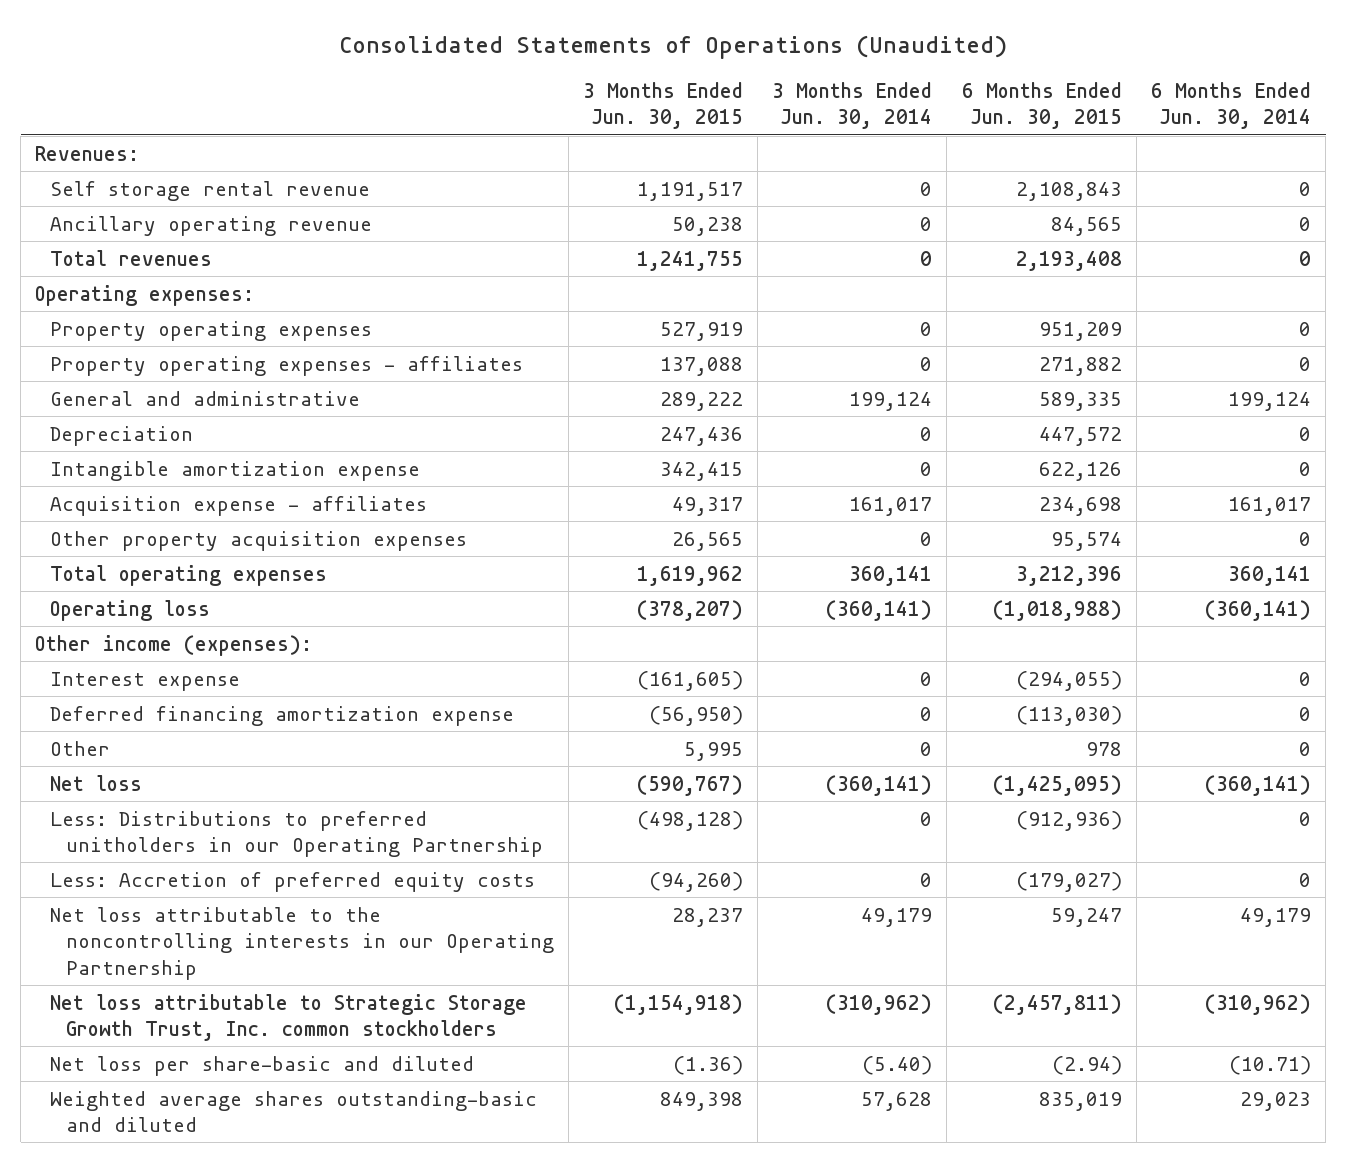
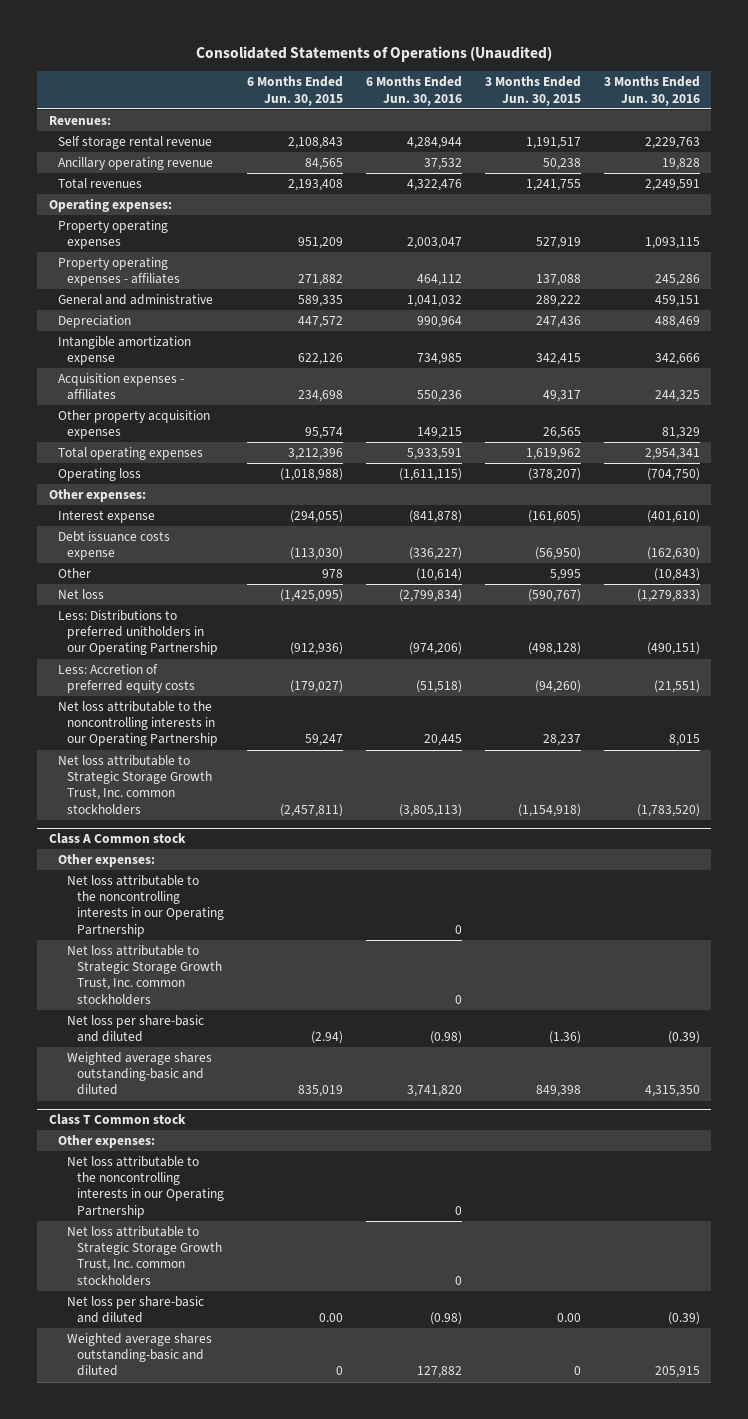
[772,81,933,130] 3 Months Ended Jun. 30, 2014 -> none
[1150,81,1311,130] 6 Months Ended Jun. 30, 2014 -> none
none -> [365,76,462,106] 6 Months Ended Jun. 30, 2016
none -> [603,76,700,106] 3 Months Ended Jun. 30, 2016
[50,495,428,516] Acquisition expense - affiliates -> [58,373,185,401] Acquisition expenses - affiliates
[35,634,313,656] Other income (expenses): -> [48,489,146,503] Other expenses:
[50,705,515,726] Deferred financing amortization expense -> [58,531,171,561] Debt issuance costs expense
none -> [48,833,186,845] Class A Common stock
none -> [58,854,156,868] Other expenses:
none -> [67,875,224,937] Net loss attributable to the noncontrolling interests in our Operating Partnership
none -> [67,945,222,1005] Net loss attributable to Strategic Storage Growth Trust, Inc. common stockholders
none -> [48,1114,186,1126] Class T Common stock
none -> [58,1135,156,1149] Other expenses:
none -> [67,1156,224,1218] Net loss attributable to the noncontrolling interests in our Operating Partnership
none -> [67,1226,222,1286] Net loss attributable to Strategic Storage Growth Trust, Inc. common stockholders
none -> [67,1296,205,1324] Net loss per share-basic and diluted
none -> [67,1333,213,1377] Weighted average shares outstanding-basic and diluted

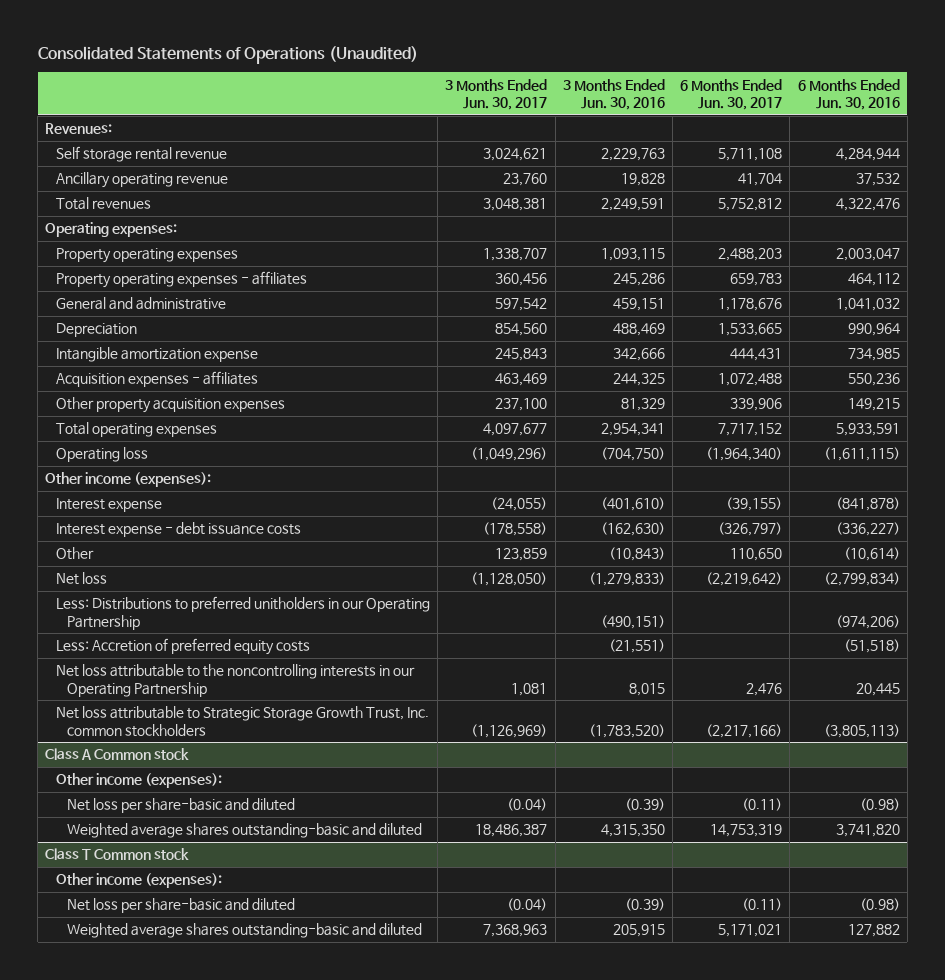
[246,76,343,106] 6 Months Ended Jun. 30, 2015 -> none
[484,76,581,106] 3 Months Ended Jun. 30, 2015 -> none
none -> [445,78,548,111] 3 Months Ended Jun. 30, 2017
none -> [680,78,783,111] 6 Months Ended Jun. 30, 2017
[48,489,146,503] Other expenses: -> [45,472,212,488] Other income (expenses):
[58,531,171,561] Debt issuance costs expense -> [55,522,301,538] Interest expense - debt issuance costs
[67,875,224,937] Net loss attributable to the noncontrolling interests in our Operating Partnership -> none
[67,945,222,1005] Net loss attributable to Strategic Storage Growth Trust, Inc. common stockholders -> none
[58,854,156,868] Other expenses: -> [55,773,222,789] Other income (expenses):
[67,1156,224,1218] Net loss attributable to the noncontrolling interests in our Operating Partnership -> none
[67,1226,222,1286] Net loss attributable to Strategic Storage Growth Trust, Inc. common stockholders -> none
[58,1135,156,1149] Other expenses: -> [55,873,222,889] Other income (expenses):

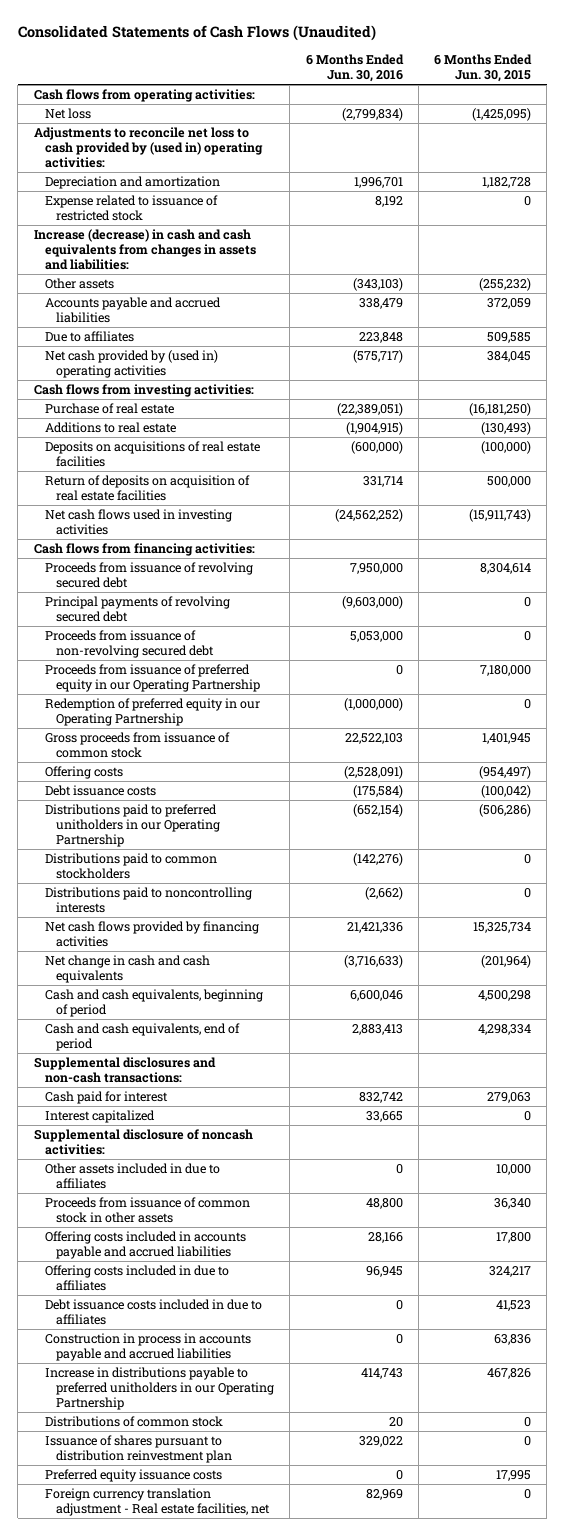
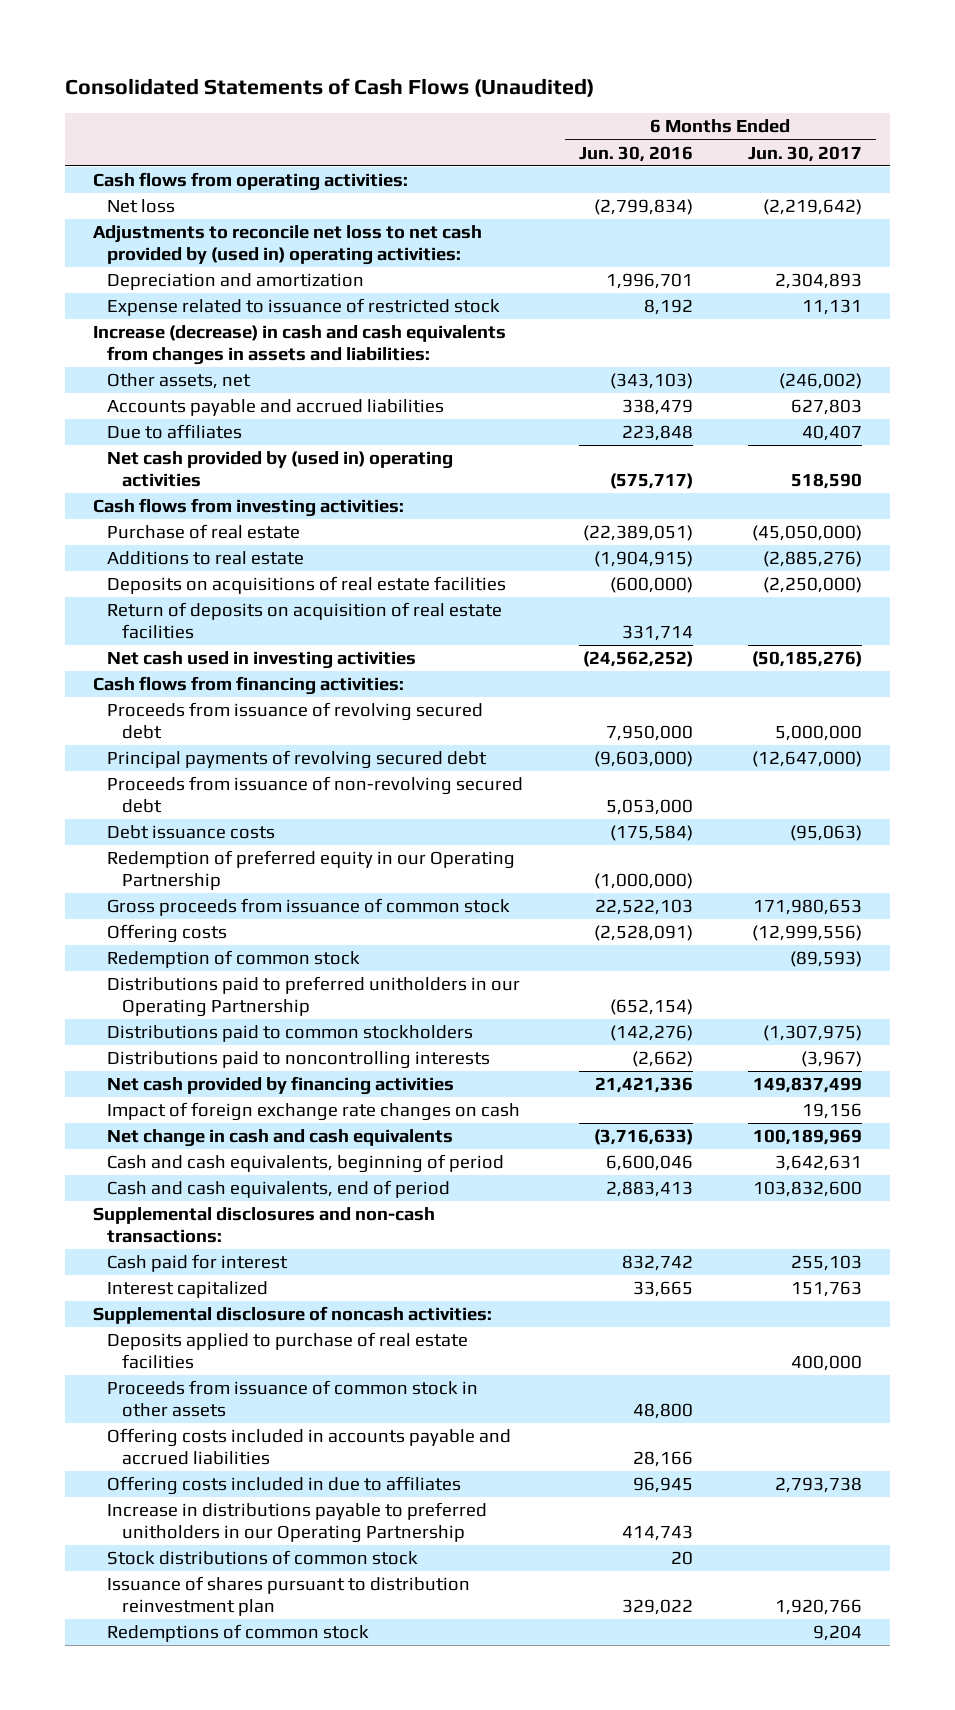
[434,54,533,83] 6 Months Ended Jun. 30, 2015 -> none
none -> [747,145,862,162] Jun. 30, 2017
[33,127,263,168] Adjustments to reconcile net loss to cash provided by (used in) operating activities: -> [92,225,482,265] Adjustments to reconcile net loss to net cash provided by (used in) operating activities:
[44,278,114,290] Other assets -> [107,373,252,390] Other assets, net
[44,509,232,536] Net cash flows used in investing activities -> [107,651,417,670] Net cash used in investing activities
[44,664,261,693] Proceeds from issuance of preferred equity in our Operating Partnership -> none
[44,785,156,797] Debt issuance costs -> [107,825,276,840] Debt issuance costs
none -> [107,950,361,969] Redemption of common stock
[44,921,259,948] Net cash flows provided by financing activities -> [107,1076,455,1096] Net cash provided by financing activities
none -> [107,1102,521,1122] Impact of foreign exchange rate changes on cash
[44,1163,220,1190] Other assets included in due to affiliates -> none
none -> [107,1332,469,1369] Deposits applied to purchase of real estate facilities
[44,1299,262,1326] Debt issuance costs included in due to affiliates -> none
[44,1333,251,1362] Construction in process in accounts payable and accrued liabilities -> none
[44,1416,223,1428] Distributions of common stock -> [107,1550,419,1566] Stock distributions of common stock
[44,1469,222,1483] Preferred equity issuance costs -> none
[44,1488,271,1517] Foreign currency translation adjustment - Real estate facilities, net -> none
none -> [107,1624,370,1643] Redemptions of common stock

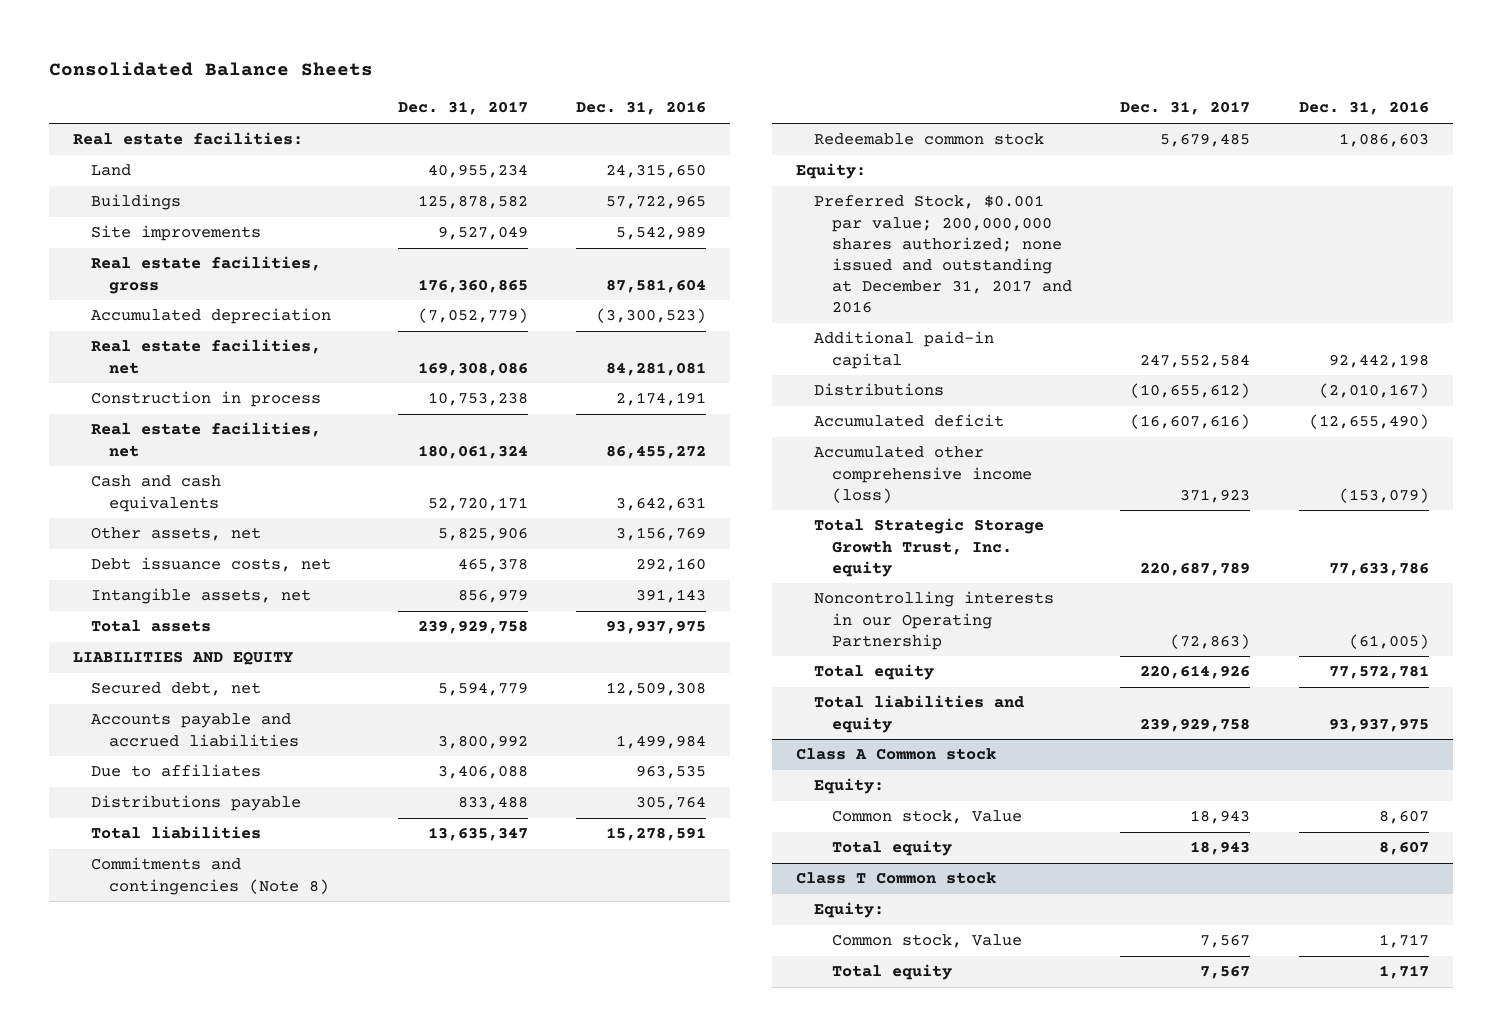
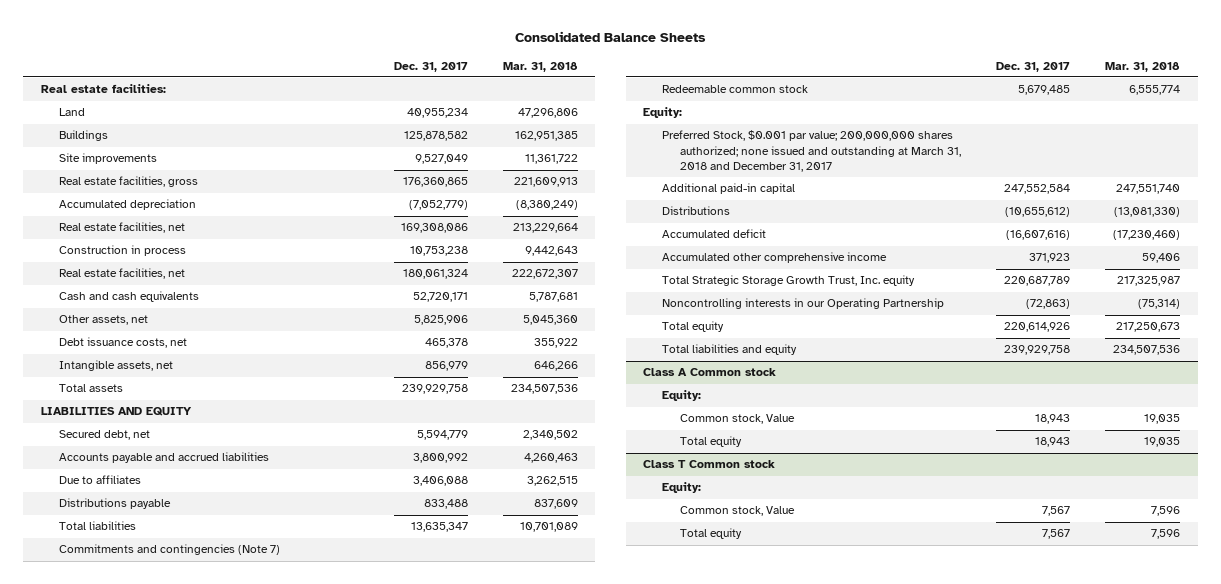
[575,101,706,116] Dec. 31, 2016 -> none
none -> [502,61,578,72] Mar. 31, 2018
[91,857,330,895] Commitments and contingencies (Note 8) -> [59,544,281,556] Commitments and contingencies (Note 7)
[814,195,1073,314] Preferred Stock, $0.001 par value; 200,000,000 shares authorized; none issued and outstanding at December 31, 2017 and 2016 -> [661,130,962,173] Preferred Stock, $0.001 par value; 200,000,000 shares authorized; none issued and outstanding at March 31, 2018 and December 31, 2017
[814,446,1033,503] Accumulated other comprehensive income (loss) -> [661,252,887,264] Accumulated other comprehensive income

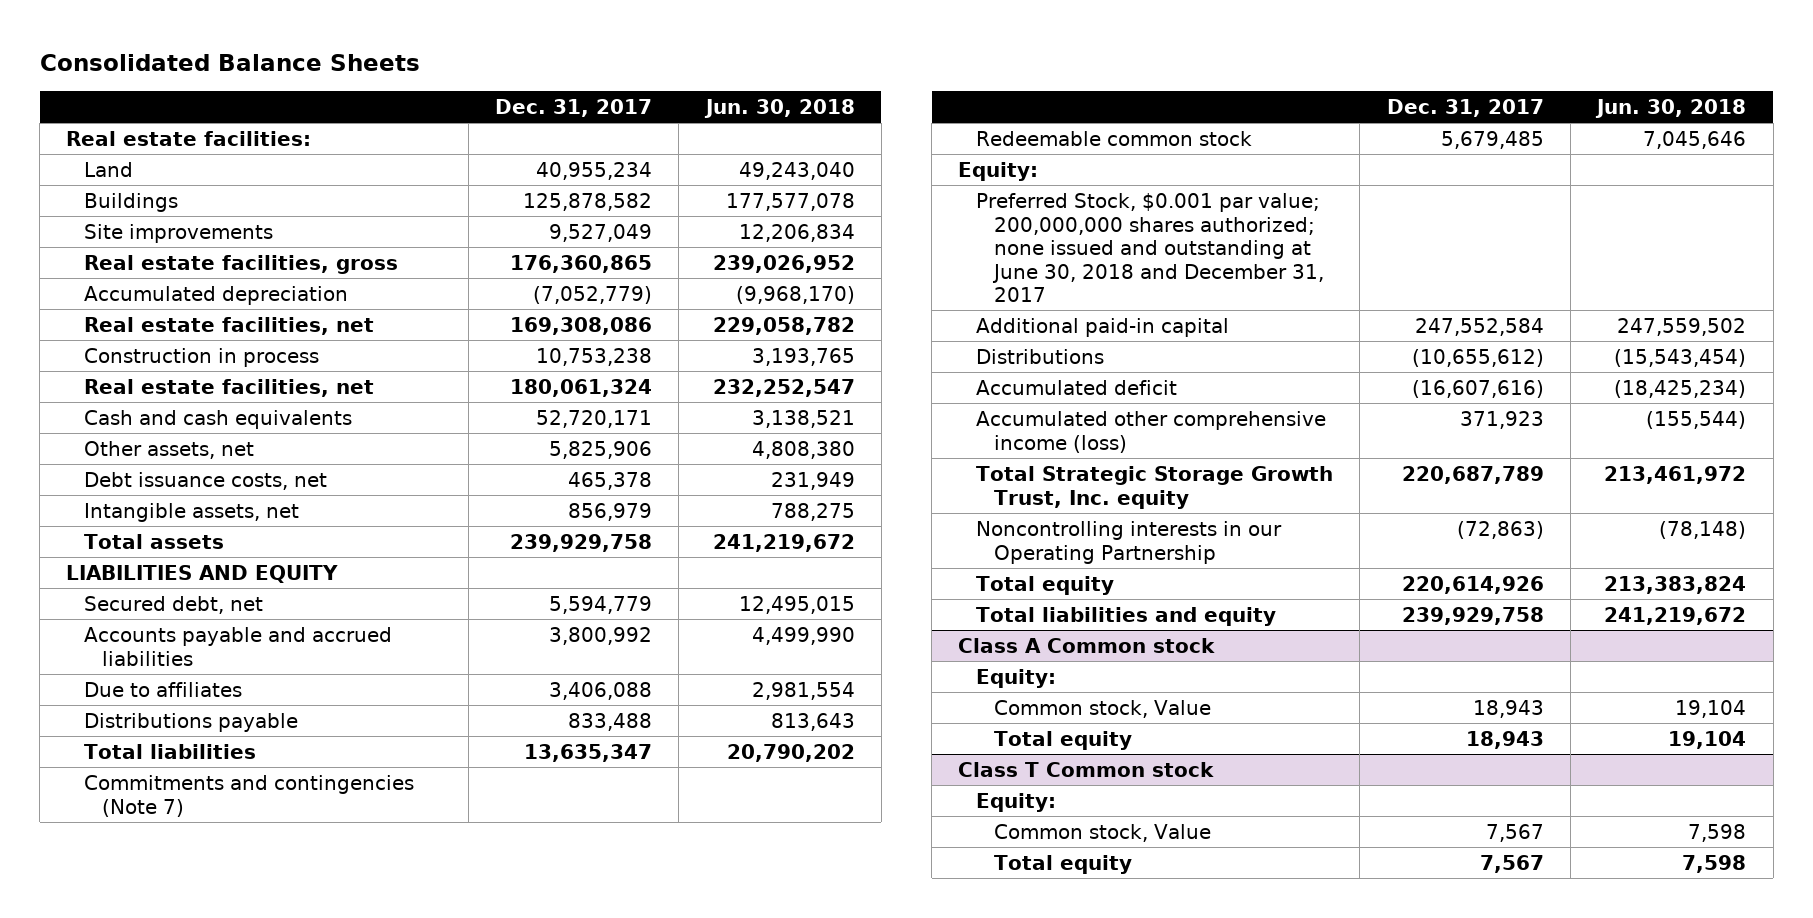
[502,61,578,72] Mar. 31, 2018 -> none
none -> [703,98,855,118] Jun. 30, 2018
[661,130,962,173] Preferred Stock, $0.001 par value; 200,000,000 shares authorized; none issued and outstanding at March 31, 2018 and December 31, 2017 -> [976,193,1325,303] Preferred Stock, $0.001 par value; 200,000,000 shares authorized; none issued and outstanding at June 30, 2018 and December 31, 2017
[661,252,887,264] Accumulated other comprehensive income -> [976,411,1327,453] Accumulated other comprehensive income (loss)

